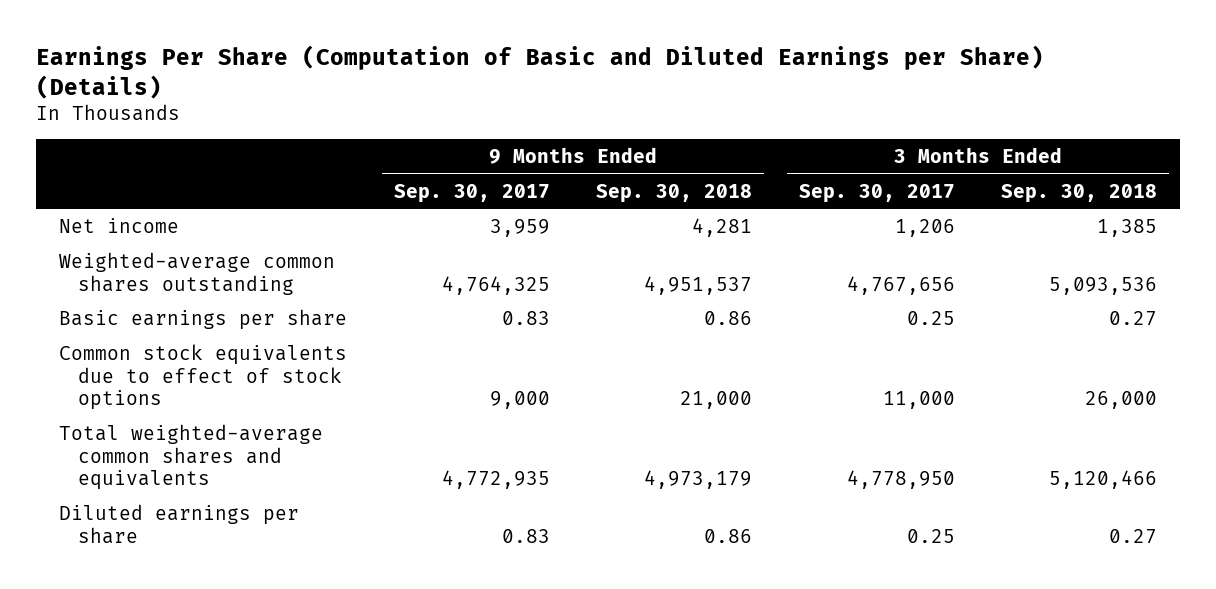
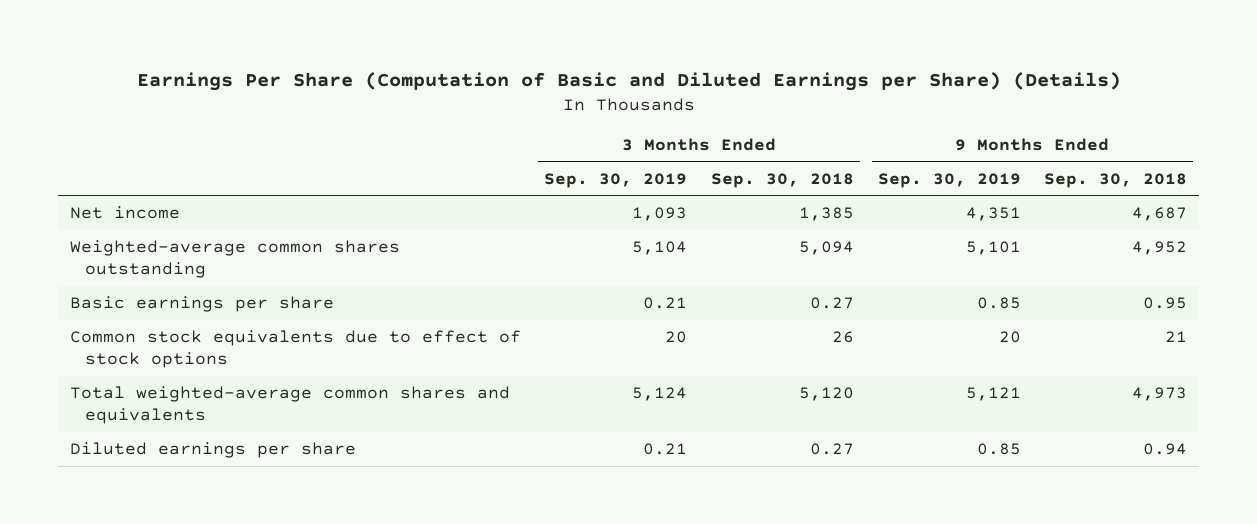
[393,183,550,203] Sep. 30, 2017 -> none
[798,183,955,203] Sep. 30, 2017 -> none
none -> [544,172,688,188] Sep. 30, 2019
none -> [877,172,1021,188] Sep. 30, 2019
[692,217,753,237] 4,281 -> [1132,207,1188,222] 4,687
[644,275,753,295] 4,951,537 -> [1132,241,1188,256] 4,952
[1049,276,1158,295] 5,093,536 -> [799,241,855,256] 5,094
[704,310,753,325] 0.86 -> [1143,297,1188,310] 0.95
[680,391,753,410] 21,000 -> [1165,331,1188,343] 21
[1085,391,1158,410] 26,000 -> [832,331,855,344] 26
[644,470,753,490] 4,973,179 -> [1132,387,1188,402] 4,973
[1049,470,1158,490] 5,120,466 -> [799,387,855,402] 5,120
[704,528,753,543] 0.86 -> [1143,443,1188,456] 0.94

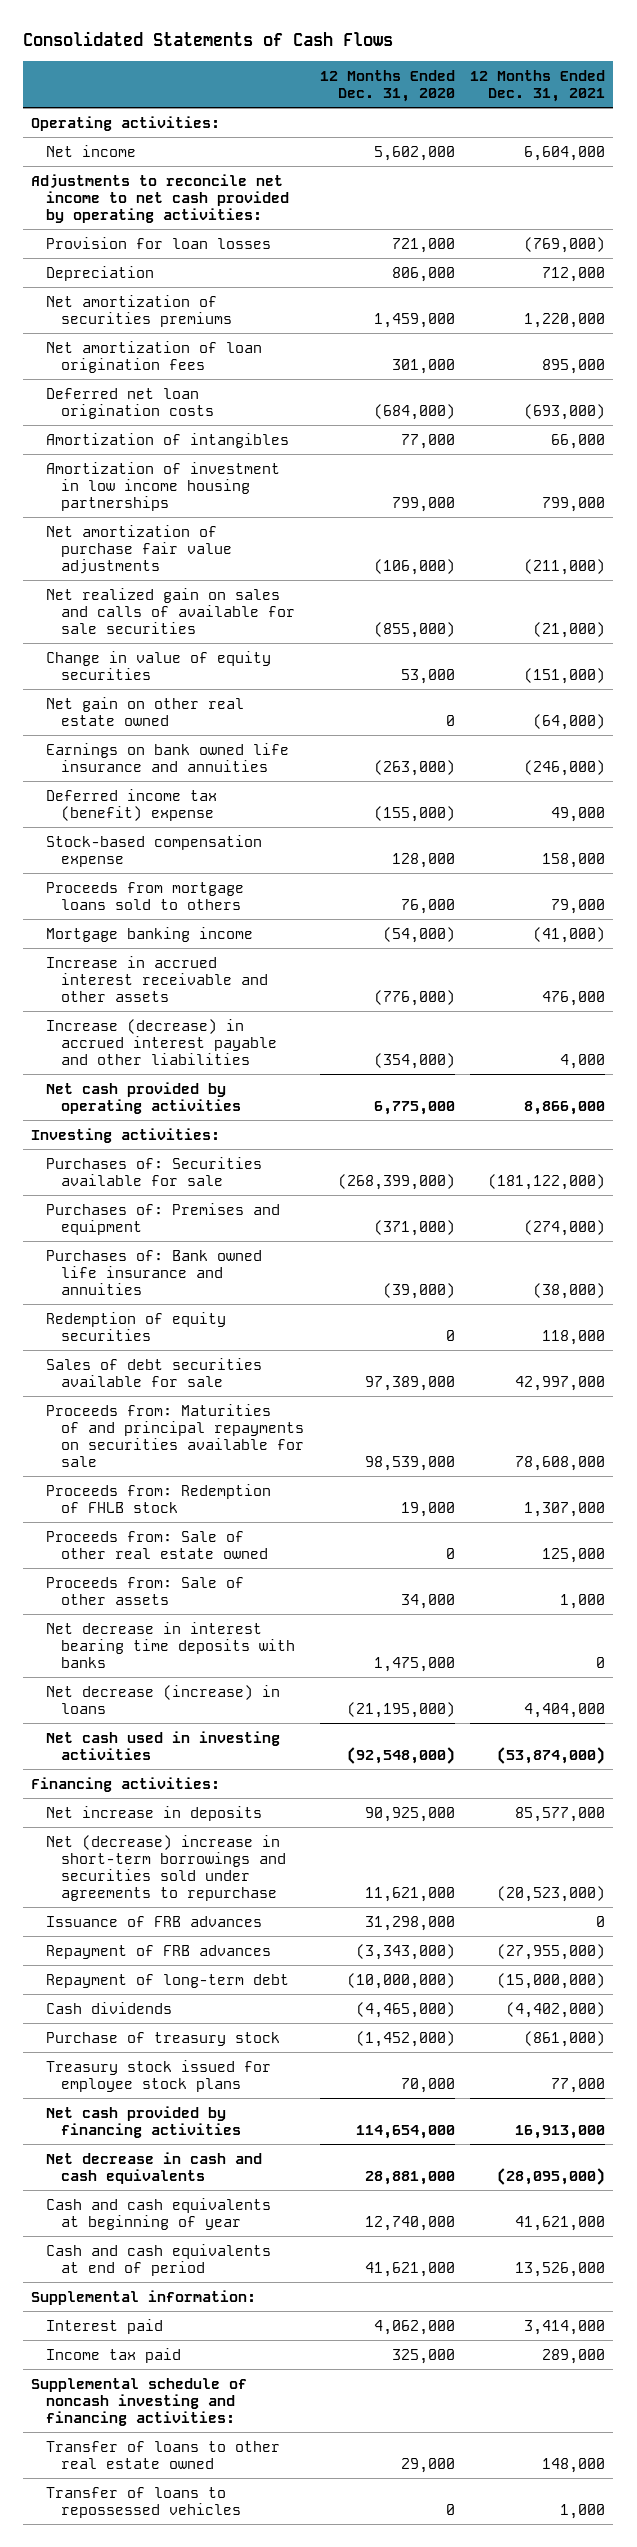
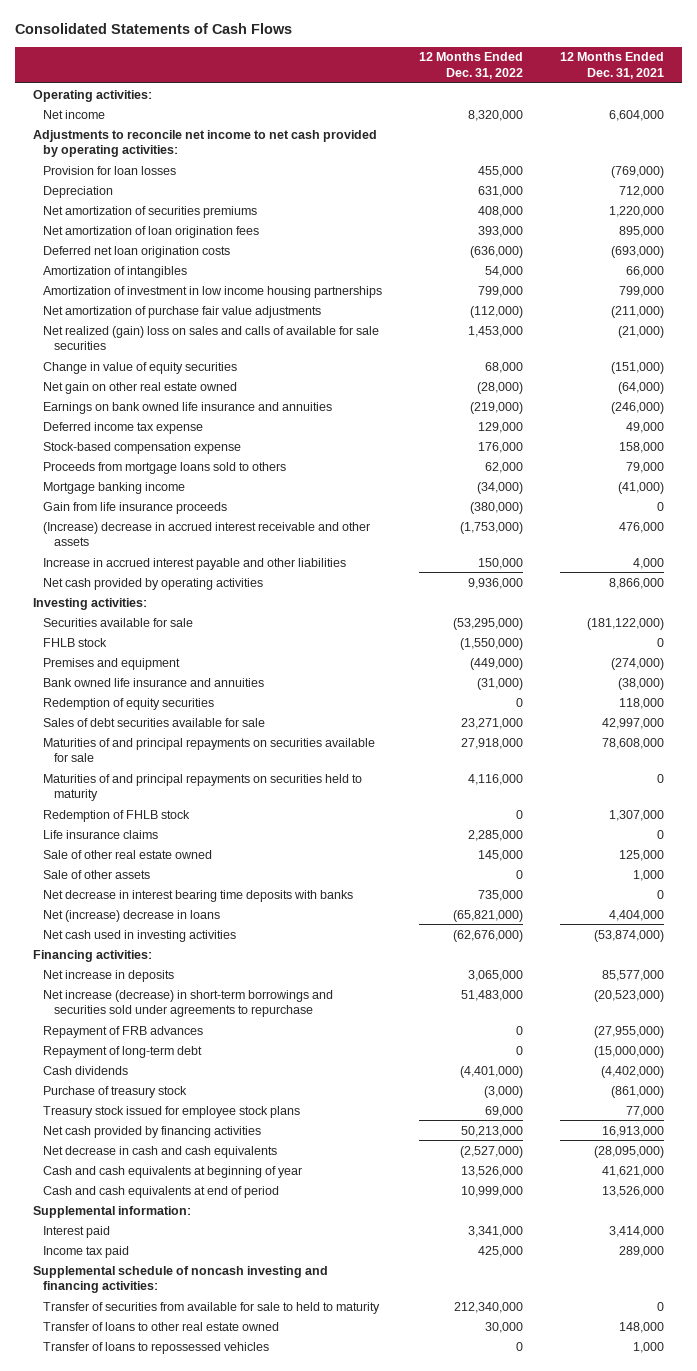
[319,69,455,102] 12 Months Ended Dec. 31, 2020 -> none
none -> [419,52,524,79] 12 Months Ended Dec. 31, 2022
[46,587,296,634] Net realized gain on sales and calls of available for sale securities -> [43,325,380,351] Net realized (gain) loss on sales and calls of available for sale securities
[46,788,218,821] Deferred income tax (benefit) expense -> [43,421,204,434] Deferred income tax expense
none -> [43,501,228,514] Gain from life insurance proceeds
[46,955,269,1002] Increase in accrued interest receivable and other assets -> [43,521,371,547] (Increase) decrease in accrued interest receivable and other assets
[46,1018,278,1065] Increase (decrease) in accrued interest payable and other liabilities -> [43,557,347,570] Increase in accrued interest payable and other liabilities
[46,1156,263,1186] Purchases of: Securities available for sale -> [43,617,194,627] Securities available for sale
none -> [43,637,108,647] FHLB stock
[46,1202,281,1235] Purchases of: Premises and equipment -> [43,657,181,670] Premises and equipment
[46,1249,263,1295] Purchases of: Bank owned life insurance and annuities -> [43,677,265,687] Bank owned life insurance and annuities
[46,1403,305,1468] Proceeds from: Maturities of and principal repayments on securities available for sale -> [43,737,376,763] Maturities of and principal repayments on securities available for sale
none -> [43,773,363,802] Maturities of and principal repayments on securities held to maturity
[46,1483,272,1513] Proceeds from: Redemption of FHLB stock -> [43,809,191,822] Redemption of FHLB stock
none -> [43,829,159,839] Life insurance claims
[46,1530,269,1559] Proceeds from: Sale of other real estate owned -> [43,849,213,859] Sale of other real estate owned
[46,1576,245,1605] Proceeds from: Sale of other assets -> [43,869,151,879] Sale of other assets
[46,1684,281,1714] Net decrease (increase) in loans -> [43,909,221,922] Net (increase) decrease in loans
[46,1915,263,1927] Issuance of FRB advances -> none
[46,1834,287,1902] Net (decrease) increase in short-term borrowings and securities sold under agreements to repurchase -> [43,989,334,1018] Net increase (decrease) in short-term borrowings and securities sold under agreements to repurchase
none -> [43,1301,381,1314] Transfer of securities from available for sale to held to maturity

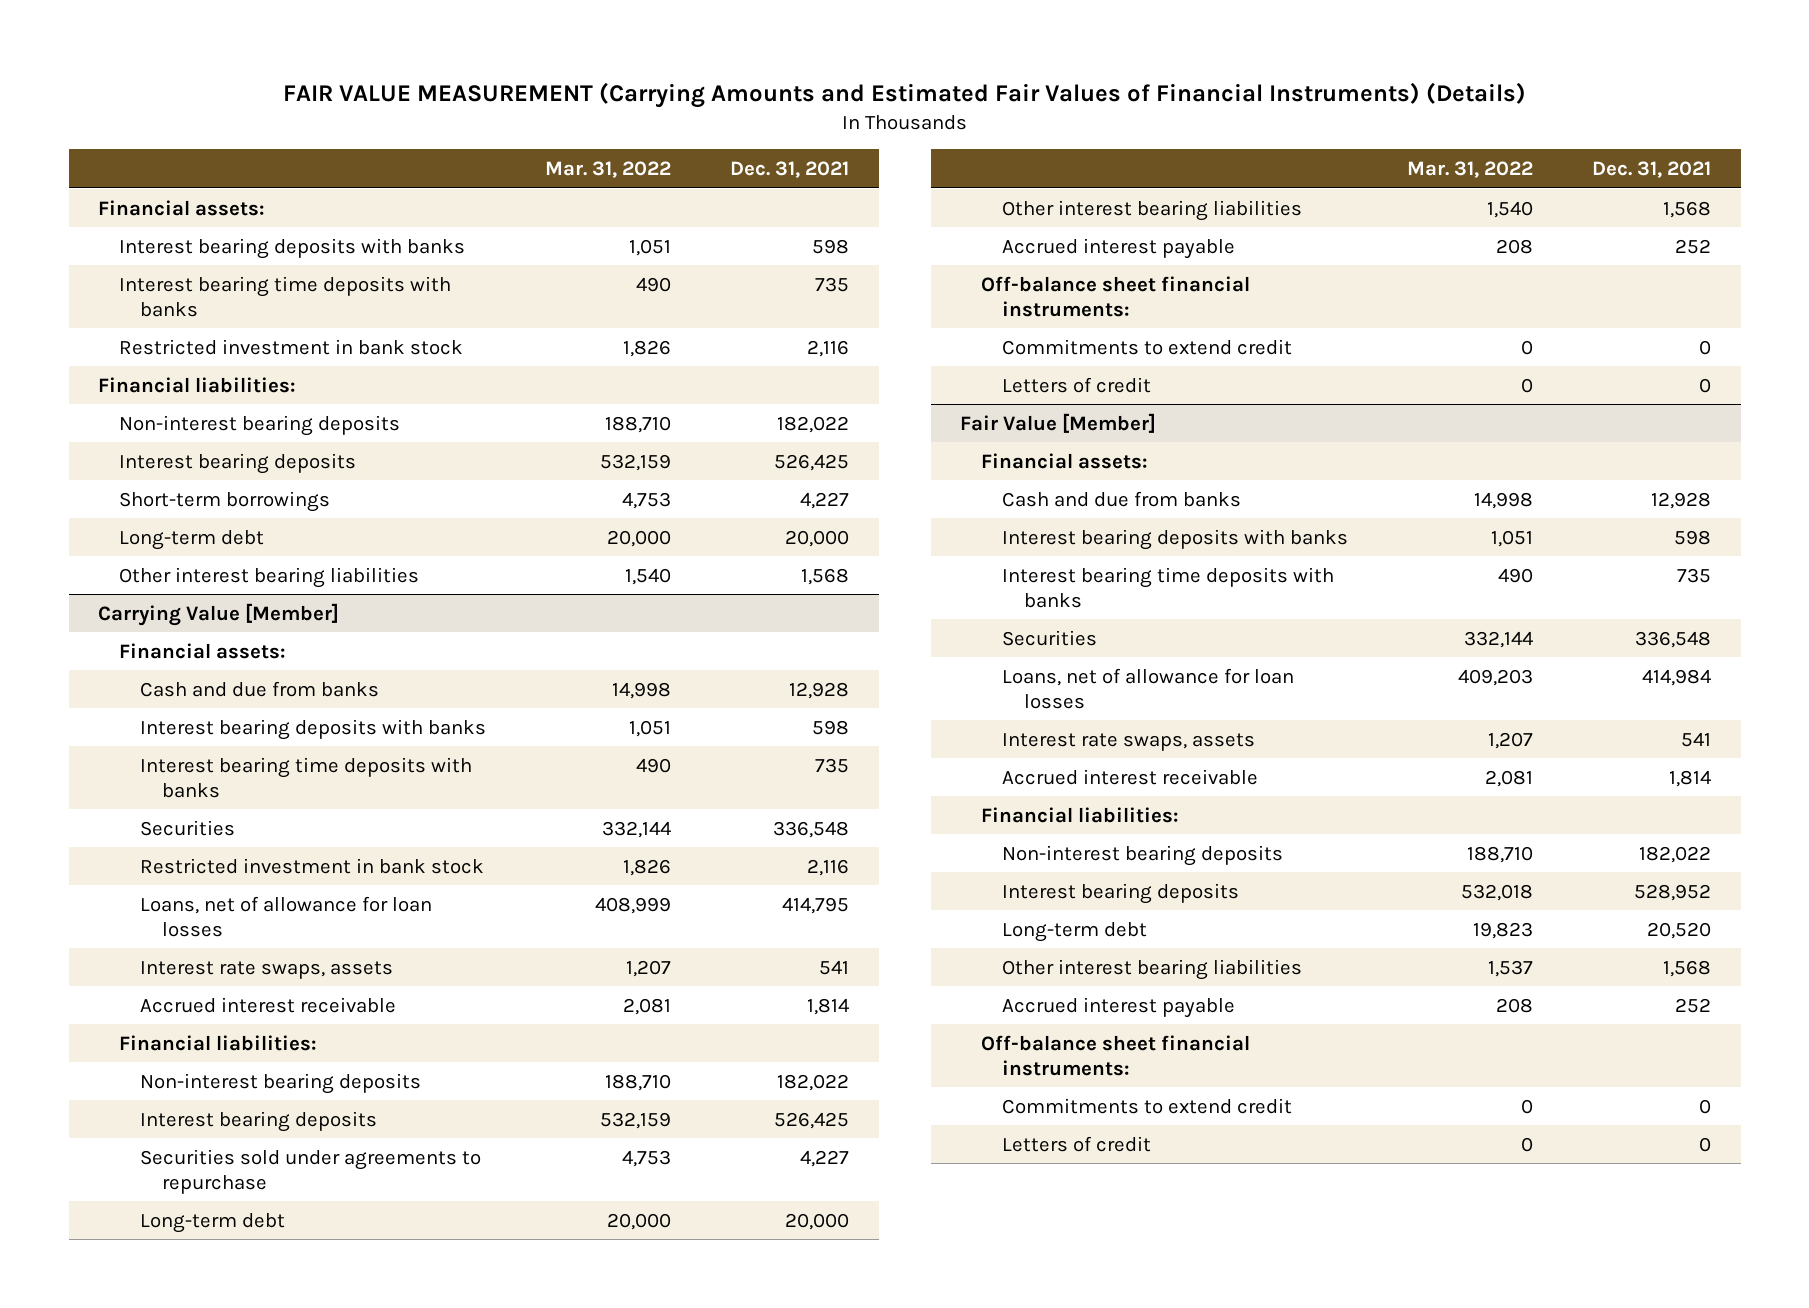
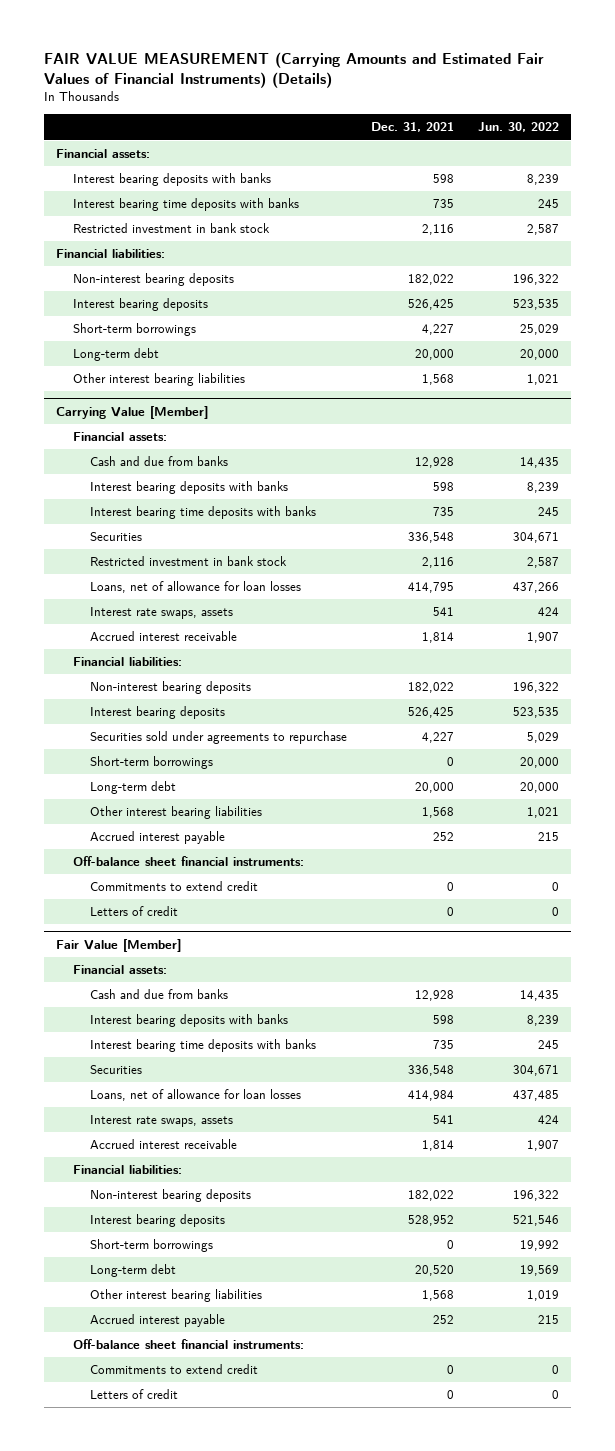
[545,161,672,179] Mar. 31, 2022 -> none
none -> [477,122,559,133] Jun. 30, 2022
none -> [89,756,213,770] Short-term borrowings
none -> [89,1239,213,1253] Short-term borrowings

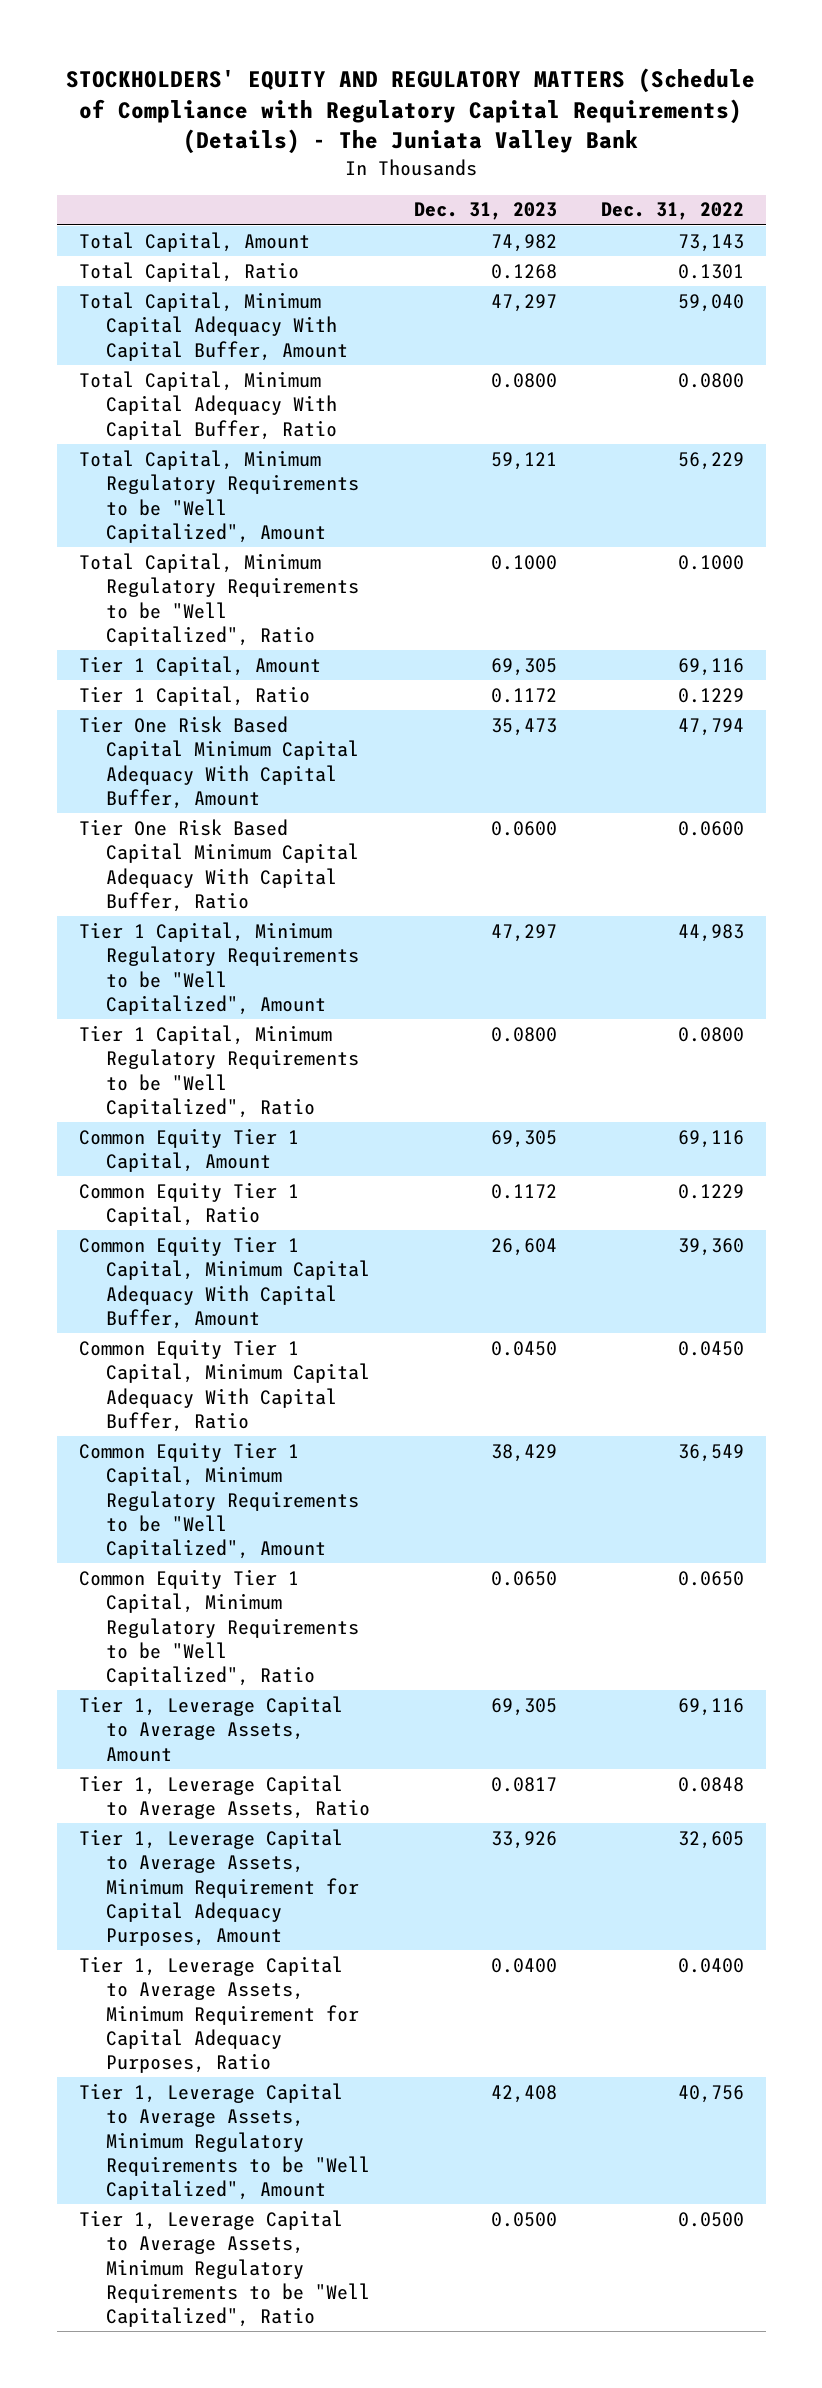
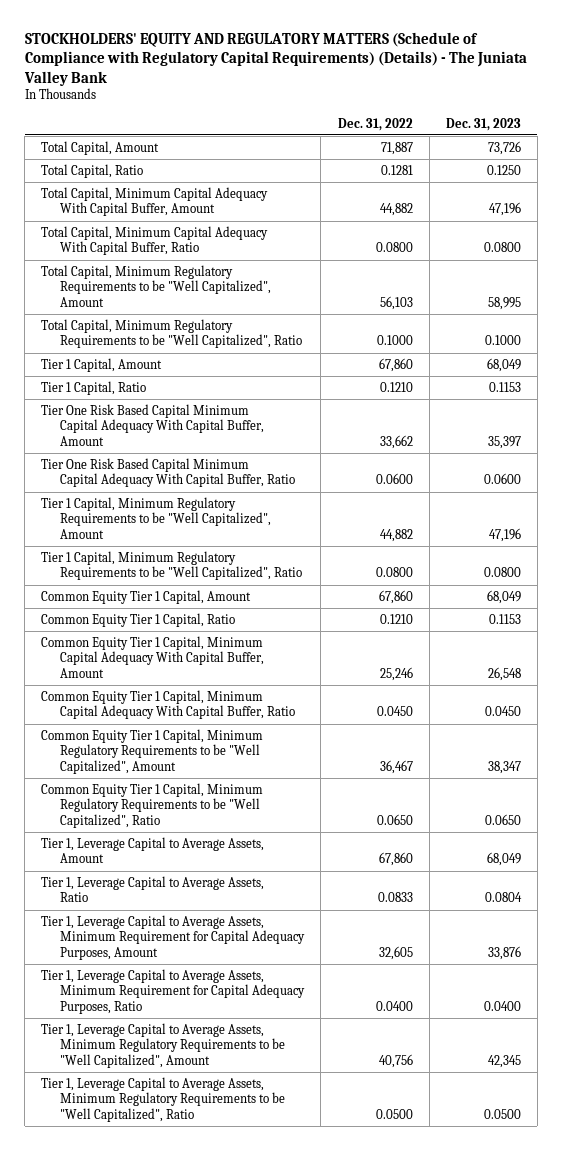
[490,233,557,252] 74,982 -> [487,140,521,155] 73,726
[677,233,744,252] 73,143 -> [380,141,413,155] 71,887
[490,263,557,279] 0.1268 -> [486,164,521,175] 0.1250
[677,263,744,279] 0.1301 -> [380,164,413,175] 0.1281
[490,293,557,312] 47,297 -> [488,202,521,217] 47,196
[677,293,744,312] 59,040 -> [379,203,413,217] 44,882
[490,451,557,470] 59,121 -> [487,296,521,310] 58,995
[677,451,744,470] 56,229 -> [379,295,413,310] 56,103
[490,657,557,676] 69,305 -> [486,357,521,372] 68,049
[677,657,744,676] 69,116 -> [378,357,413,372] 67,860
[490,687,557,703] 0.1172 -> [488,381,521,392] 0.1153
[677,687,744,703] 0.1229 -> [379,381,413,392] 0.1210
[490,717,557,736] 35,473 -> [487,435,521,449] 35,397
[677,717,744,736] 47,794 -> [379,434,413,449] 33,662
[490,923,557,942] 47,297 -> [488,527,521,542] 47,196
[677,923,744,942] 44,983 -> [379,528,413,542] 44,882
[490,1129,557,1148] 69,305 -> [486,589,521,604] 68,049
[677,1129,744,1148] 69,116 -> [378,589,413,604] 67,860
[490,1183,557,1199] 0.1172 -> [488,613,521,624] 0.1153
[677,1183,744,1199] 0.1229 -> [379,613,413,624] 0.1210
[490,1237,557,1256] 26,604 -> [487,666,521,681] 26,548
[677,1237,744,1256] 39,360 -> [379,666,413,681] 25,246
[490,1443,557,1462] 38,429 -> [487,760,521,774] 38,347
[677,1443,744,1462] 36,549 -> [379,759,413,774] 36,467
[490,1697,557,1716] 69,305 -> [486,852,521,867] 68,049
[677,1697,744,1716] 69,116 -> [378,852,413,867] 67,860
[490,1776,557,1792] 0.0817 -> [484,892,522,903] 0.0804
[677,1776,744,1792] 0.0848 -> [377,892,413,903] 0.0833
[490,1830,557,1849] 33,926 -> [487,945,521,960] 33,876
[490,2084,557,2103] 42,408 -> [487,1054,521,1068] 42,345

